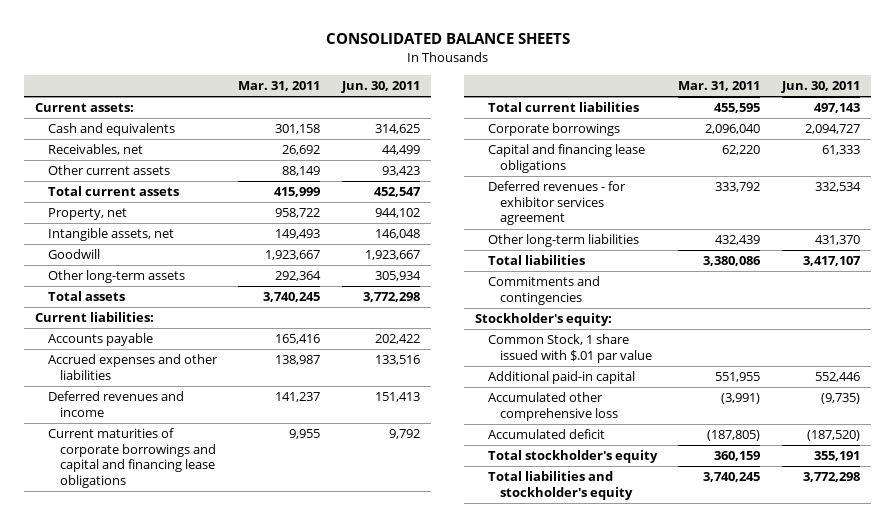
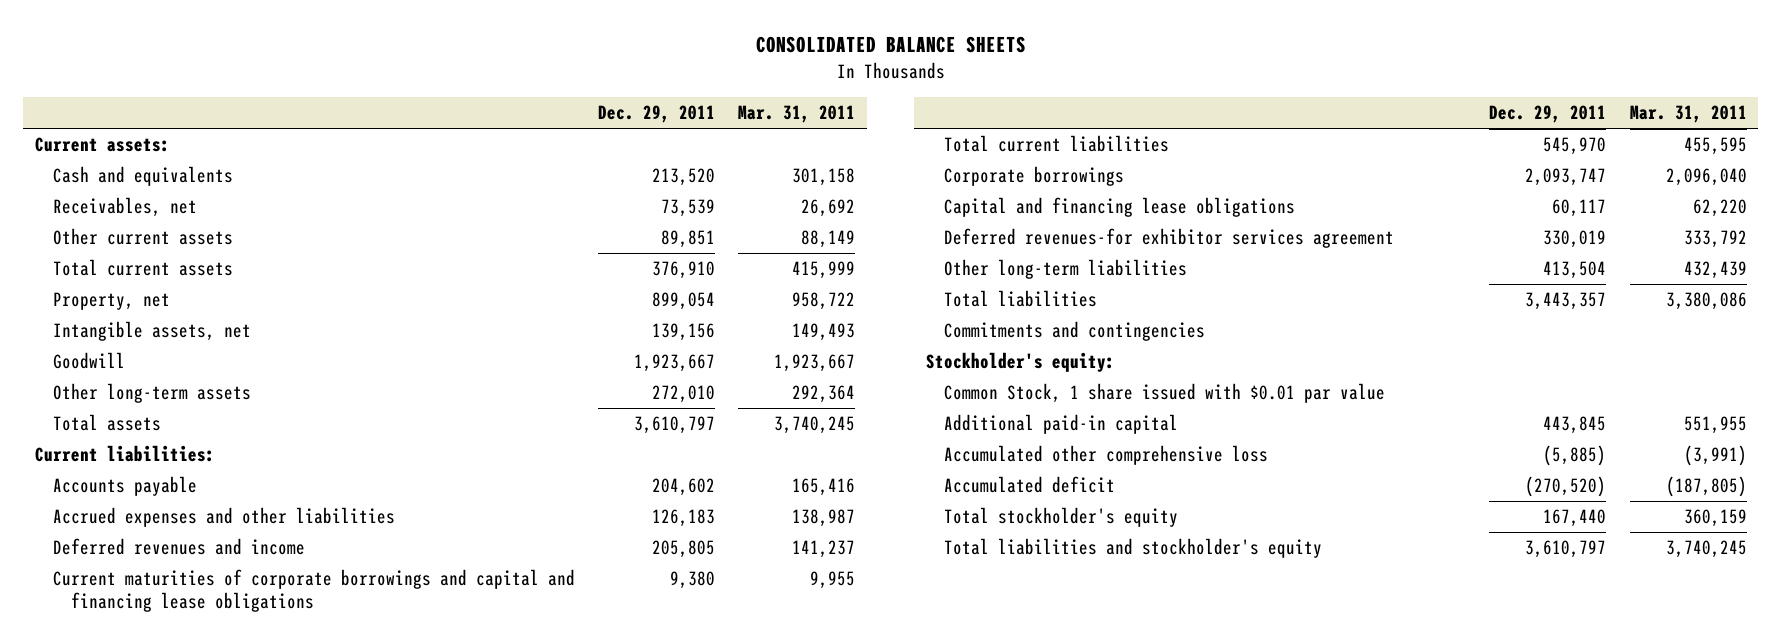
[341,81,421,94] Jun. 30, 2011 -> none
none -> [598,105,716,124] Dec. 29, 2011
[487,181,626,226] Deferred revenues - for exhibitor services agreement -> [943,228,1394,249] Deferred revenues-for exhibitor services agreement
[487,334,653,363] Common Stock, 1 share issued with $.01 par value -> [943,383,1385,404] Common Stock, 1 share issued with $0.01 par value

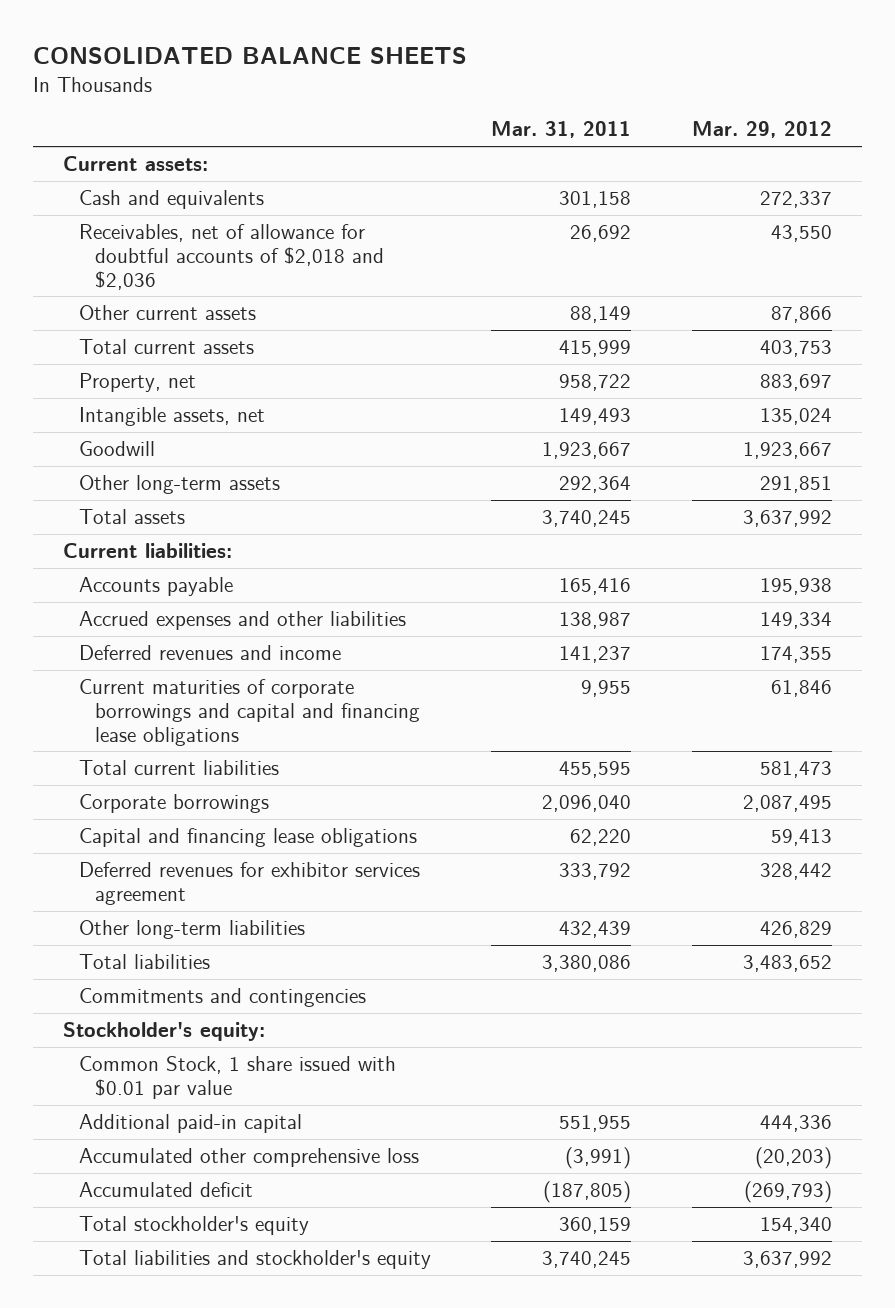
[598,105,716,124] Dec. 29, 2011 -> none
none -> [691,121,832,139] Mar. 29, 2012
[52,197,197,218] Receivables, net -> [79,224,385,290] Receivables, net of allowance for doubtful accounts of $2,018 and $2,036
[943,228,1394,249] Deferred revenues-for exhibitor services agreement -> [79,862,421,905] Deferred revenues for exhibitor services agreement

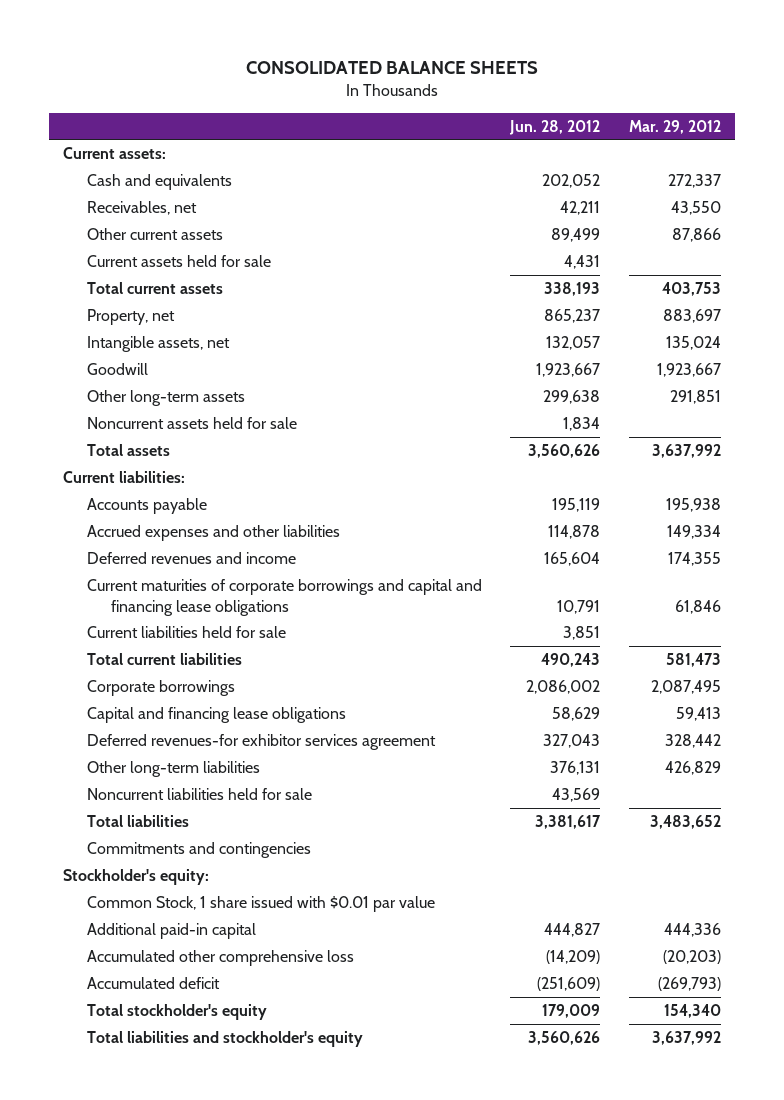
[491,121,632,139] Mar. 31, 2011 -> none
none -> [509,119,601,135] Jun. 28, 2012
[79,224,385,290] Receivables, net of allowance for doubtful accounts of $2,018 and $2,036 -> [87,201,198,216] Receivables, net
none -> [87,255,272,268] Current assets held for sale
none -> [87,417,298,430] Noncurrent assets held for sale
none -> [87,626,287,639] Current liabilities held for sale
[79,862,421,905] Deferred revenues for exhibitor services agreement -> [87,734,437,751] Deferred revenues-for exhibitor services agreement
none -> [87,788,313,801] Noncurrent liabilities held for sale

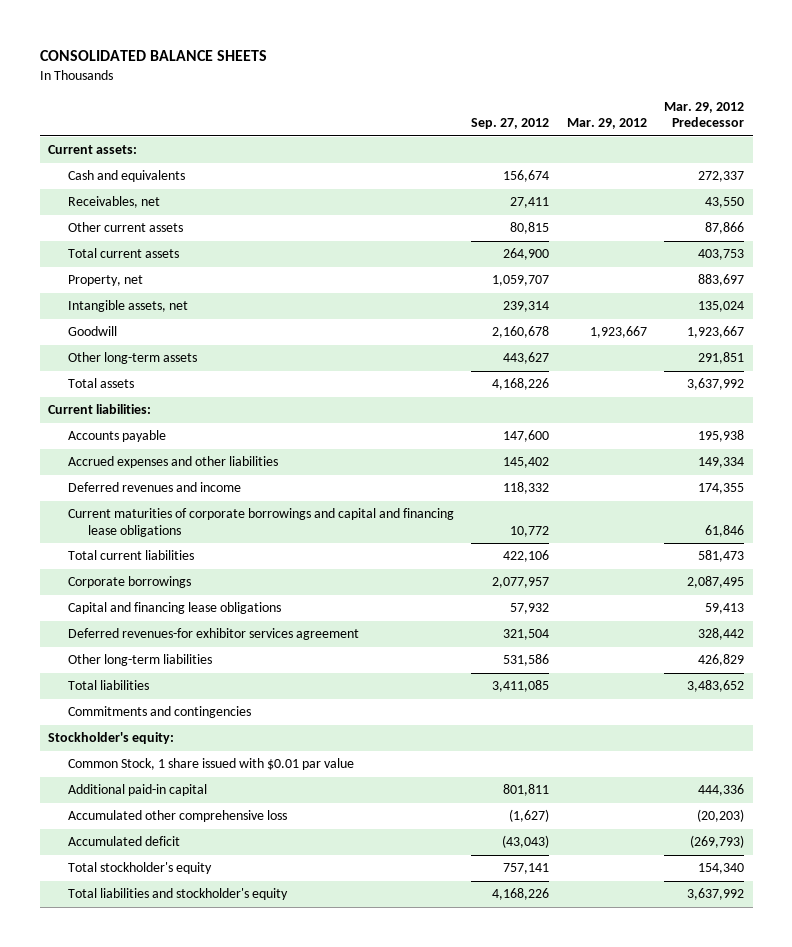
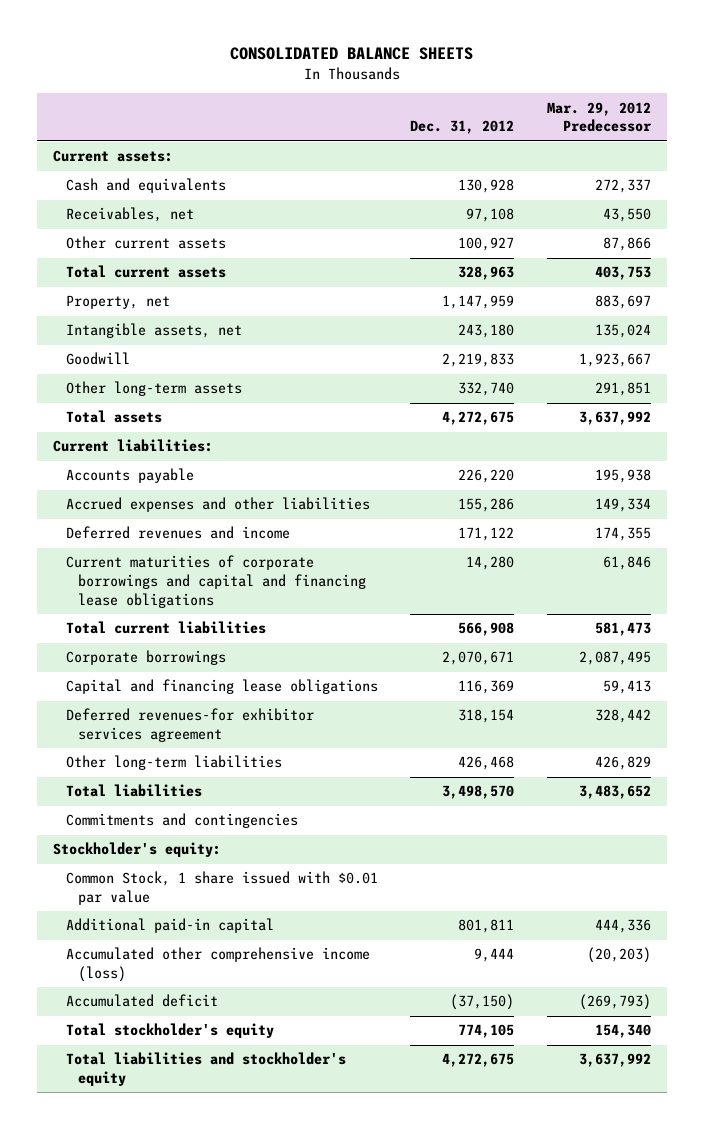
[471,118,550,130] Sep. 27, 2012 -> none
[566,118,647,130] Mar. 29, 2012 -> none
none -> [410,120,515,135] Dec. 31, 2012
[68,810,288,823] Accumulated other comprehensive loss -> [65,947,370,983] Accumulated other comprehensive income (loss)

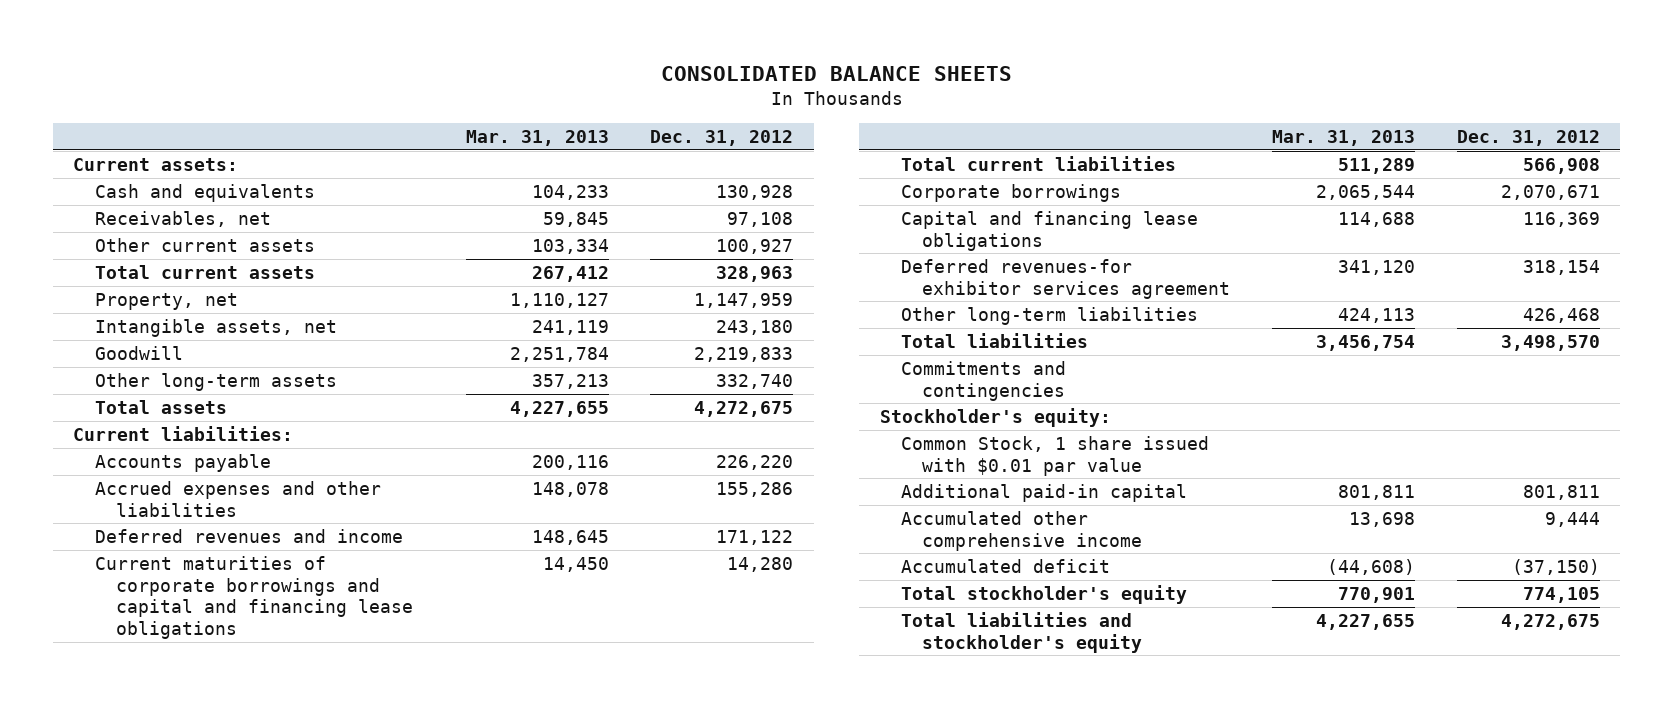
[546,101,652,133] Mar. 29, 2012 Predecessor -> none
none -> [465,129,609,146] Mar. 31, 2013
[65,947,370,983] Accumulated other comprehensive income (loss) -> [901,510,1143,551] Accumulated other comprehensive income

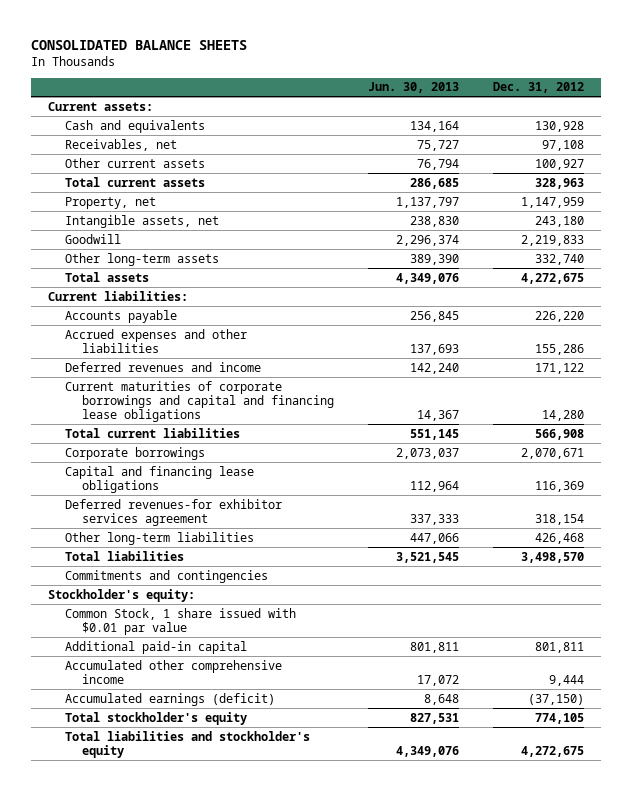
[465,129,609,146] Mar. 31, 2013 -> none
none -> [367,82,459,94] Jun. 30, 2013
[901,558,1111,573] Accumulated deficit -> [64,692,275,706] Accumulated earnings (deficit)

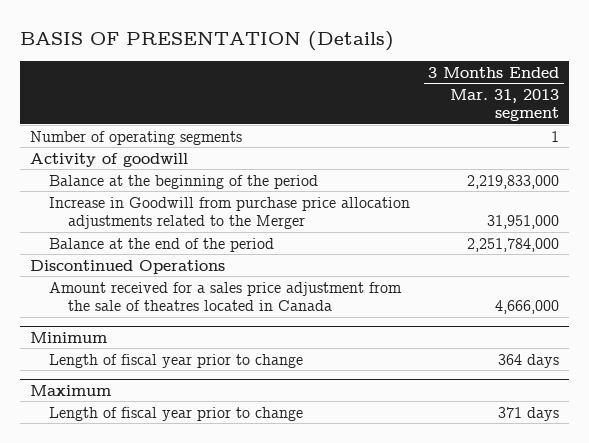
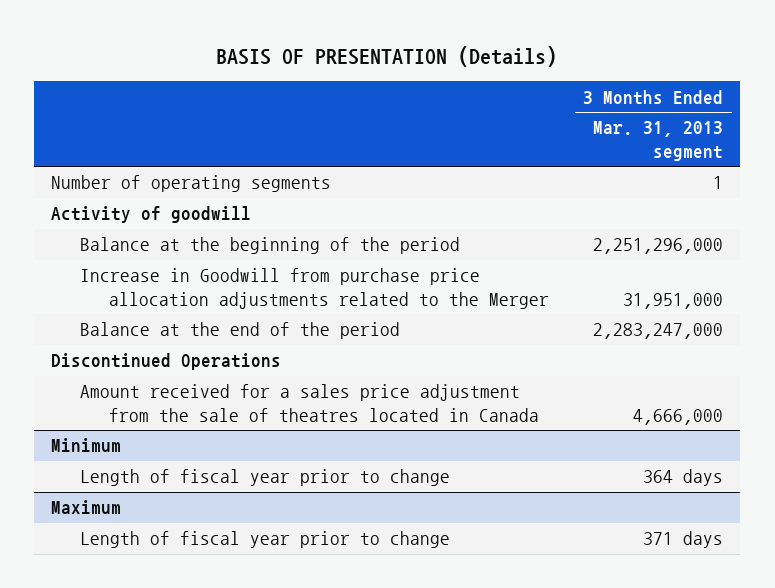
[467,174,560,189] 2,219,833,000 -> [593,238,724,255] 2,251,296,000
[467,237,560,252] 2,251,784,000 -> [593,323,724,340] 2,283,247,000

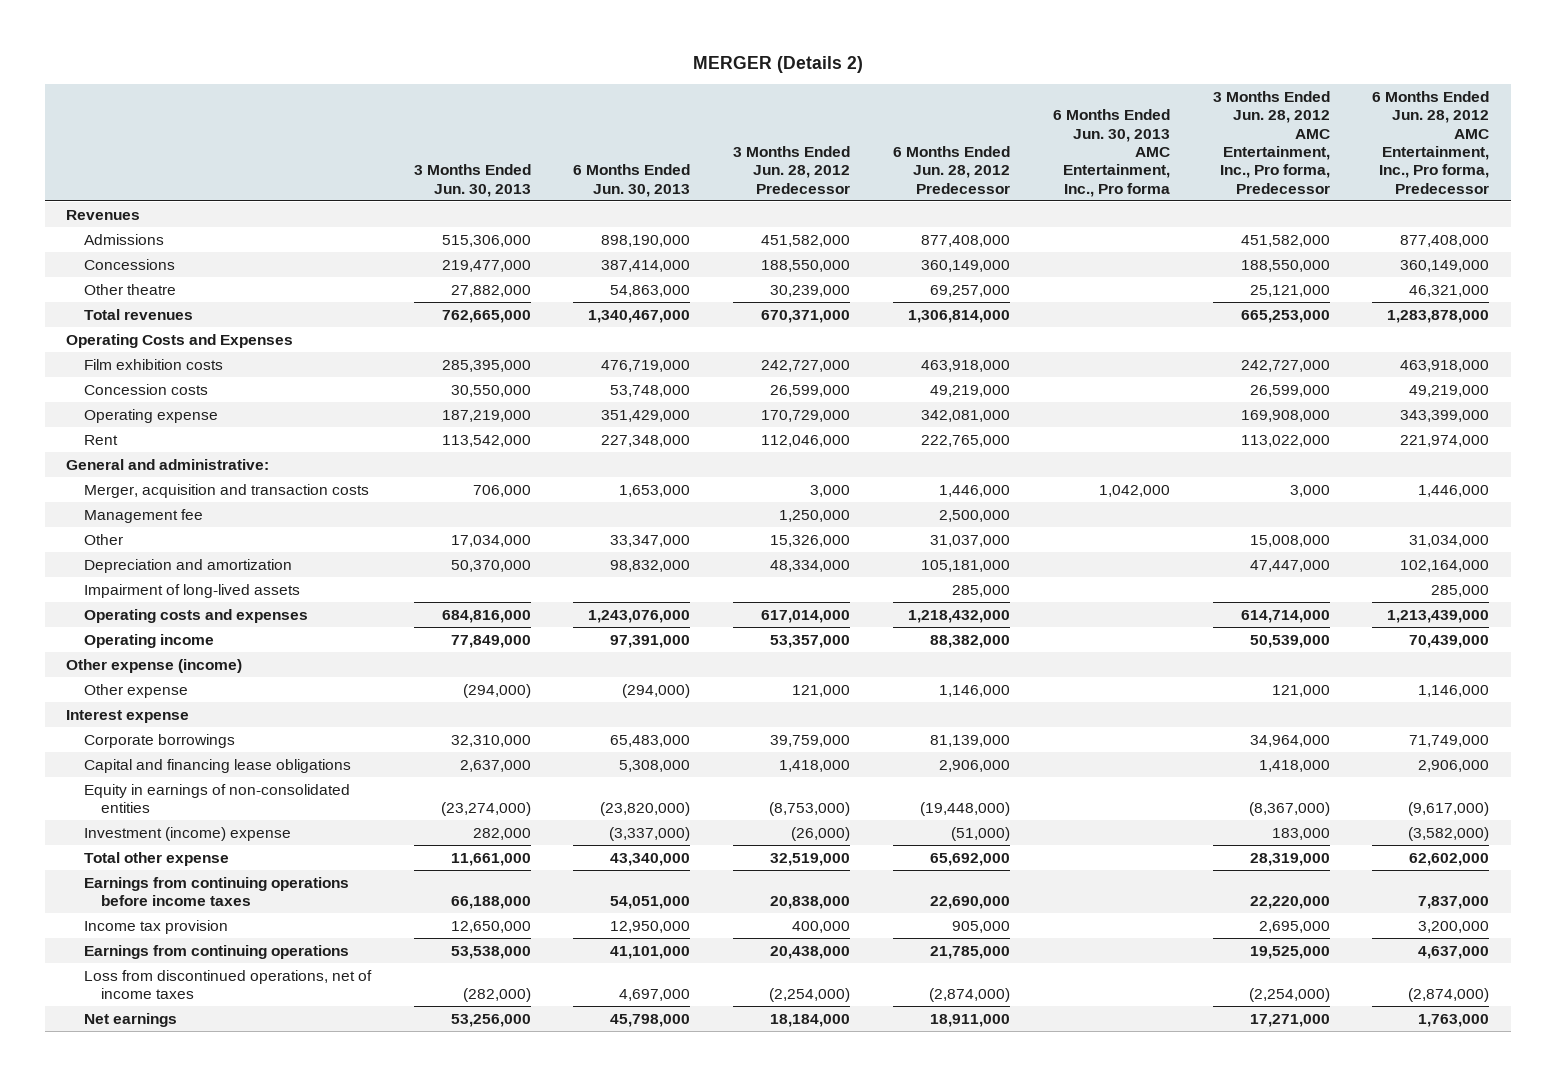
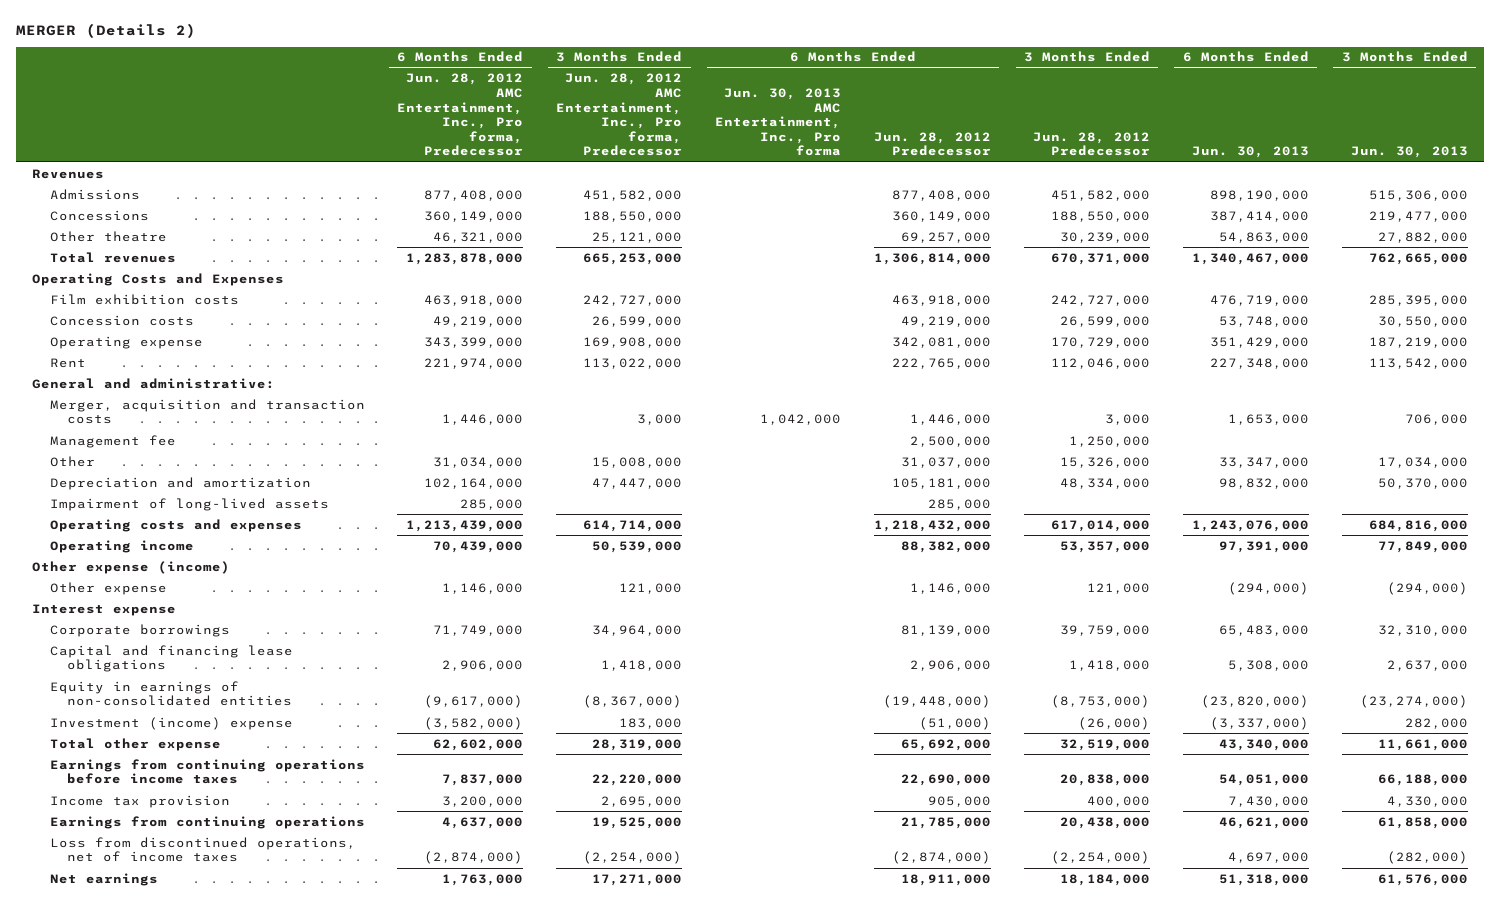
[450,920,531,933] 12,650,000 -> [1386,795,1468,807] 4,330,000
[610,920,691,933] 12,950,000 -> [1227,795,1309,807] 7,430,000
[450,945,531,959] 53,538,000 -> [1377,816,1468,829] 61,858,000
[610,945,691,959] 41,101,000 -> [1218,816,1309,829] 46,621,000
[450,1013,531,1027] 53,256,000 -> [1377,873,1468,886] 61,576,000
[610,1013,691,1027] 45,798,000 -> [1218,873,1309,886] 51,318,000

